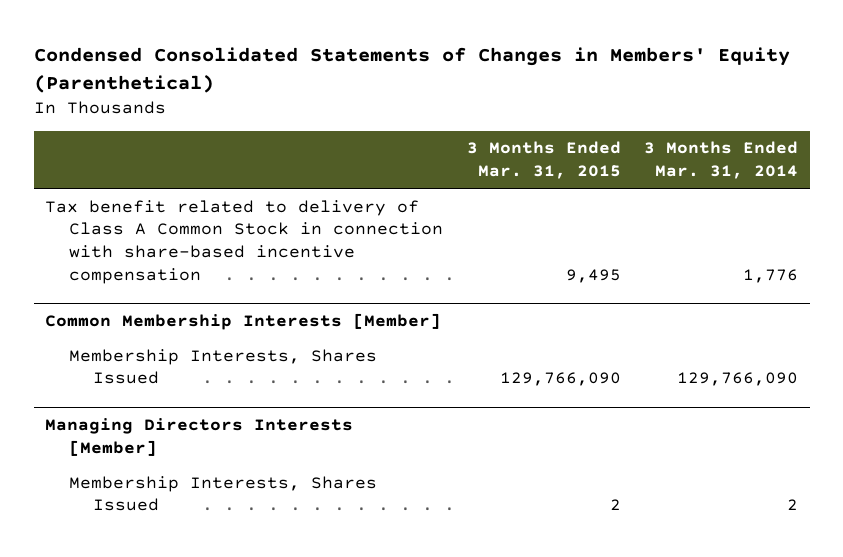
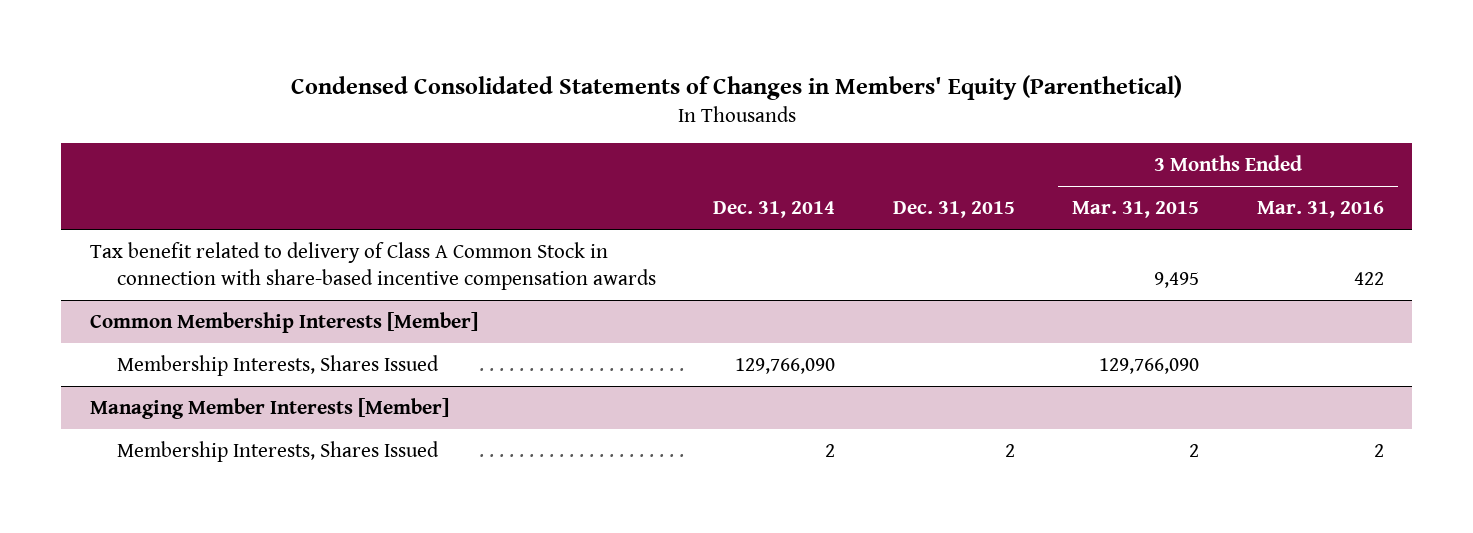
[644,141,799,180] 3 Months Ended Mar. 31, 2014 -> none
none -> [713,201,836,219] Dec. 31, 2014
none -> [892,201,1015,219] Dec. 31, 2015
none -> [1256,201,1384,219] Mar. 31, 2016
[45,199,444,285] Tax benefit related to delivery of Class A Common Stock in connection with share-based incentive compensation -> [89,242,656,290] Tax benefit related to delivery of Class A Common Stock in connection with share-based incentive compensation awards
[45,418,354,456] Managing Directors Interests [Member] -> [89,398,449,420] Managing Member Interests [Member]

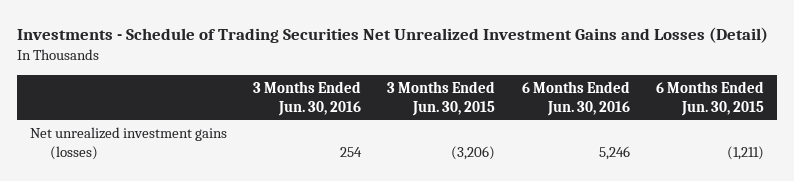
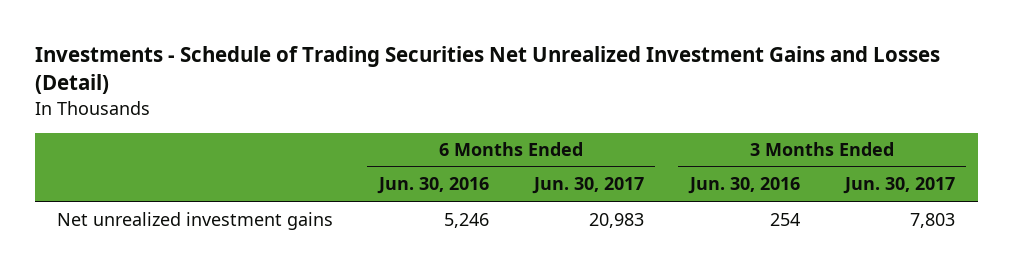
[387,80,496,116] 3 Months Ended Jun. 30, 2015 -> none
[656,80,765,116] 6 Months Ended Jun. 30, 2015 -> none
none -> [532,177,645,195] Jun. 30, 2017
none -> [842,177,955,195] Jun. 30, 2017
[29,126,227,160] Net unrealized investment gains (losses) -> [57,211,334,230] Net unrealized investment gains

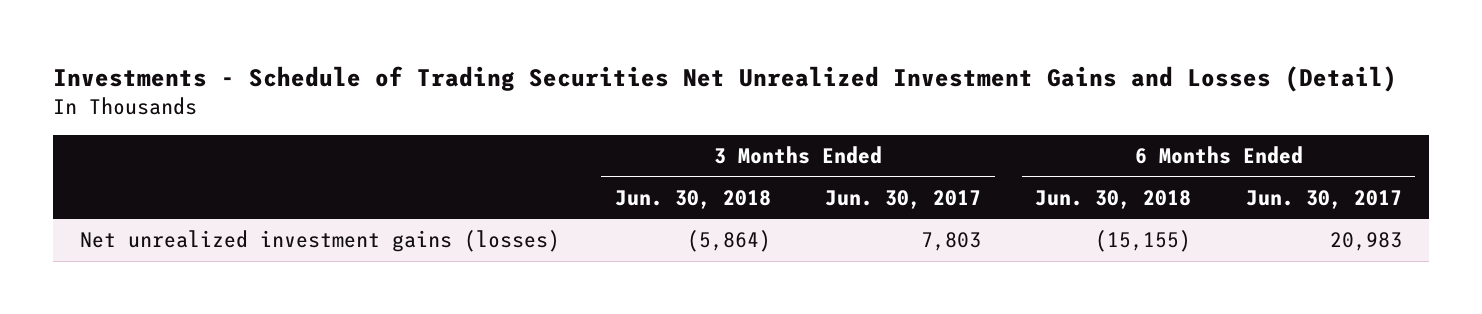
[376,177,489,195] Jun. 30, 2016 -> none
[687,177,800,195] Jun. 30, 2016 -> none
none -> [614,189,771,209] Jun. 30, 2018
none -> [1035,189,1192,209] Jun. 30, 2018
[57,211,334,230] Net unrealized investment gains -> [80,230,561,253] Net unrealized investment gains (losses)

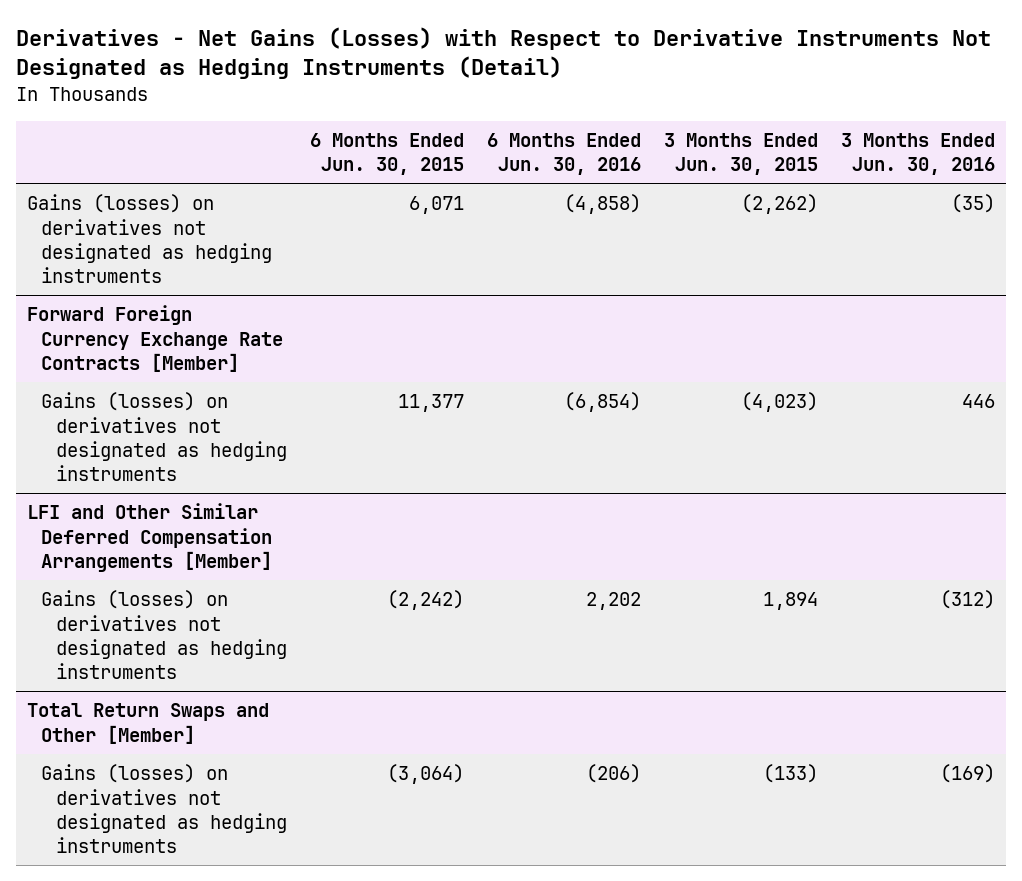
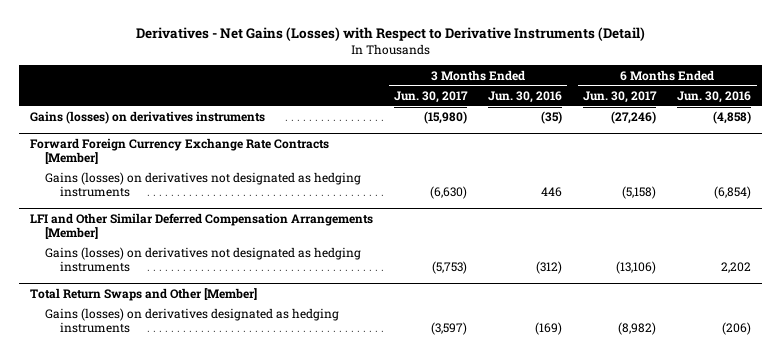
[15,26,991,80] Derivatives - Net Gains (Losses) with Respect to Derivative Instruments Not Designated as Hedging Instruments (Detail) -> [135,26,645,41] Derivatives - Net Gains (Losses) with Respect to Derivative Instruments (Detail)
[309,132,464,176] 6 Months Ended Jun. 30, 2015 -> none
[663,132,818,176] 3 Months Ended Jun. 30, 2015 -> none
none -> [394,90,469,103] Jun. 30, 2017
none -> [583,90,658,103] Jun. 30, 2017
[27,194,273,284] Gains (losses) on derivatives not designated as hedging instruments -> [30,111,266,125] Gains (losses) on derivatives instruments
[41,764,287,854] Gains (losses) on derivatives not designated as hedging instruments -> [44,308,339,334] Gains (losses) on derivatives designated as hedging instruments

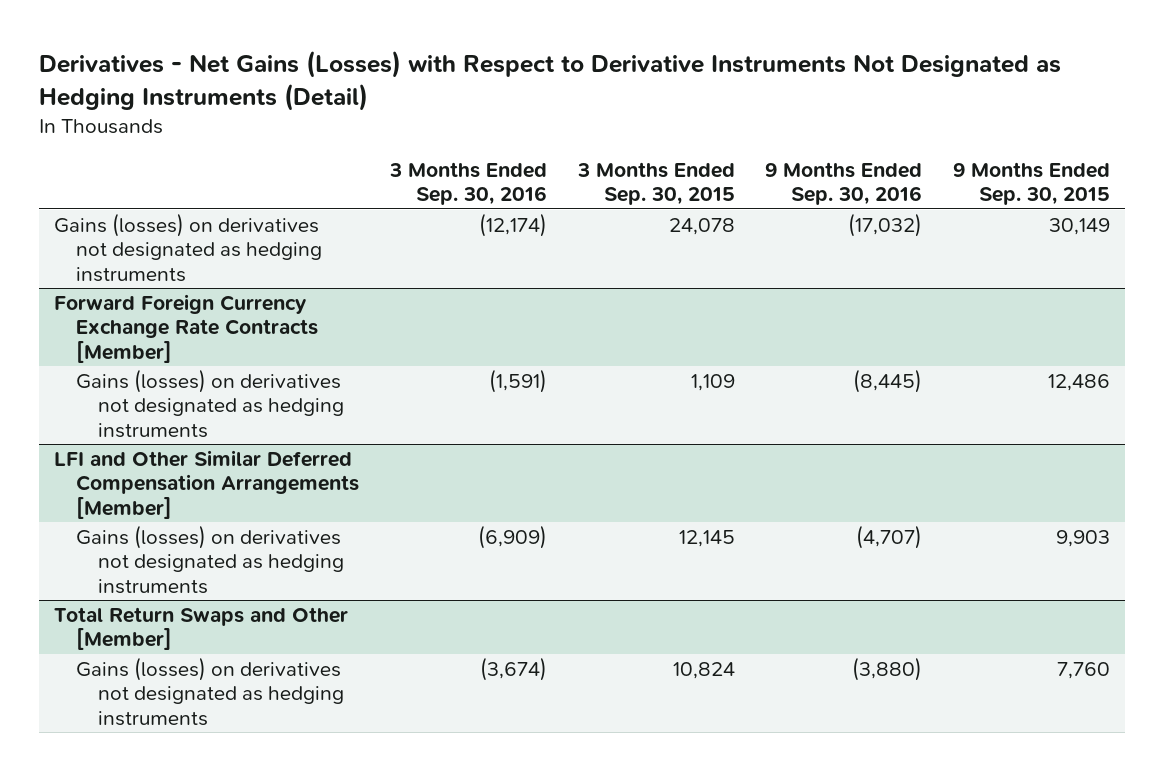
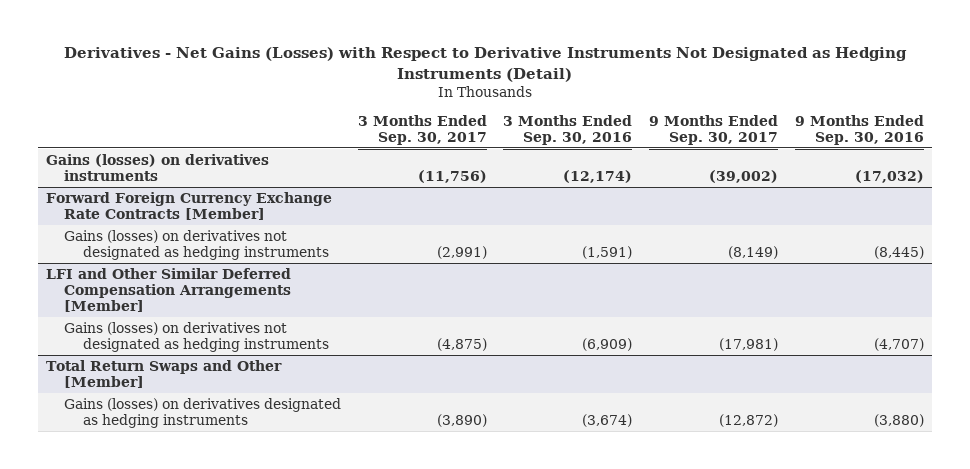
[576,161,735,206] 3 Months Ended Sep. 30, 2015 -> none
[952,161,1110,206] 9 Months Ended Sep. 30, 2015 -> none
none -> [357,114,487,145] 3 Months Ended Sep. 30, 2017
none -> [649,114,779,145] 9 Months Ended Sep. 30, 2017
[54,213,323,282] Gains (losses) on derivatives not designated as hedging instruments -> [45,153,269,181] Gains (losses) on derivatives instruments
[76,657,345,726] Gains (losses) on derivatives not designated as hedging instruments -> [64,397,342,428] Gains (losses) on derivatives designated as hedging instruments

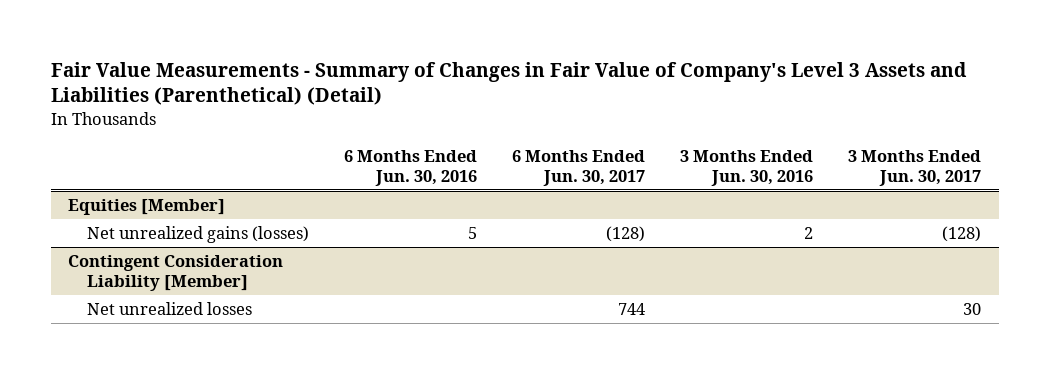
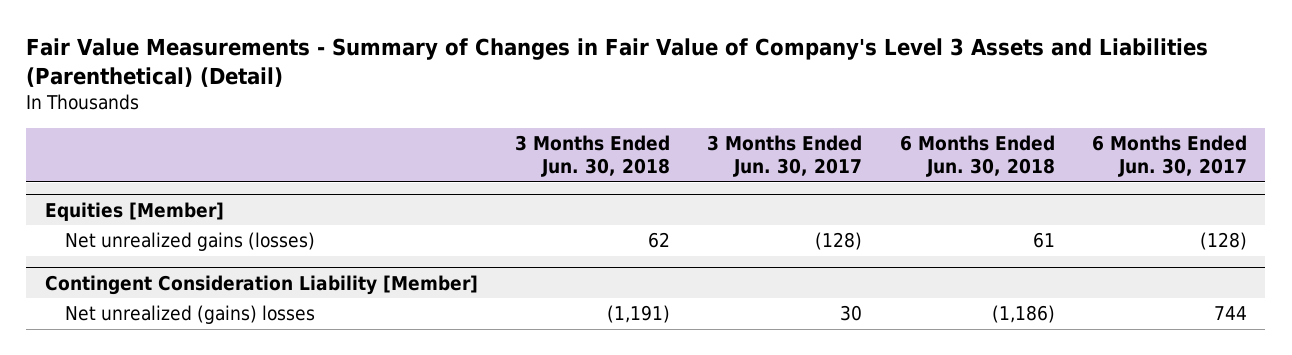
[344,149,478,186] 6 Months Ended Jun. 30, 2016 -> none
[680,149,814,186] 3 Months Ended Jun. 30, 2016 -> none
none -> [515,135,671,178] 3 Months Ended Jun. 30, 2018
none -> [899,135,1055,178] 6 Months Ended Jun. 30, 2018
[87,301,253,315] Net unrealized losses -> [64,305,315,325] Net unrealized (gains) losses

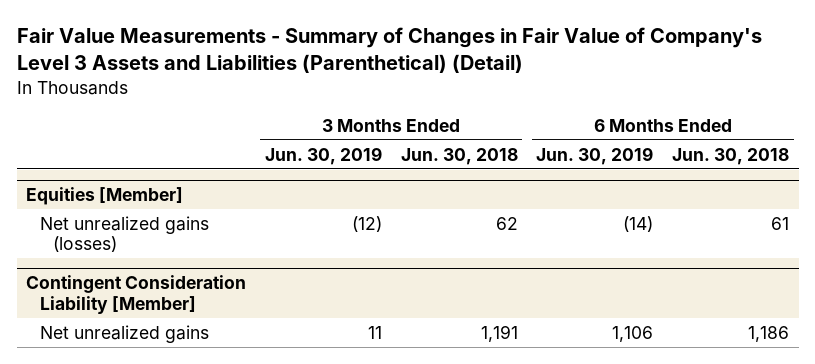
[707,135,863,178] 3 Months Ended Jun. 30, 2017 -> none
[1091,135,1247,178] 6 Months Ended Jun. 30, 2017 -> none
none -> [264,146,382,165] Jun. 30, 2019
none -> [536,146,654,165] Jun. 30, 2019
[64,305,315,325] Net unrealized (gains) losses -> [39,324,209,343] Net unrealized gains
[607,305,671,324] (1,191) -> [480,324,518,342] 1,191
[991,305,1055,324] (1,186) -> [748,325,790,342] 1,186

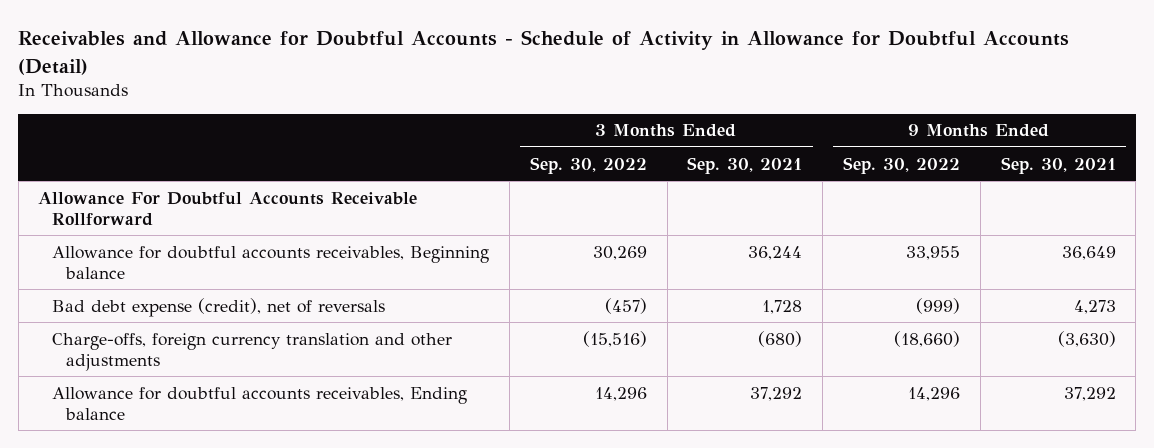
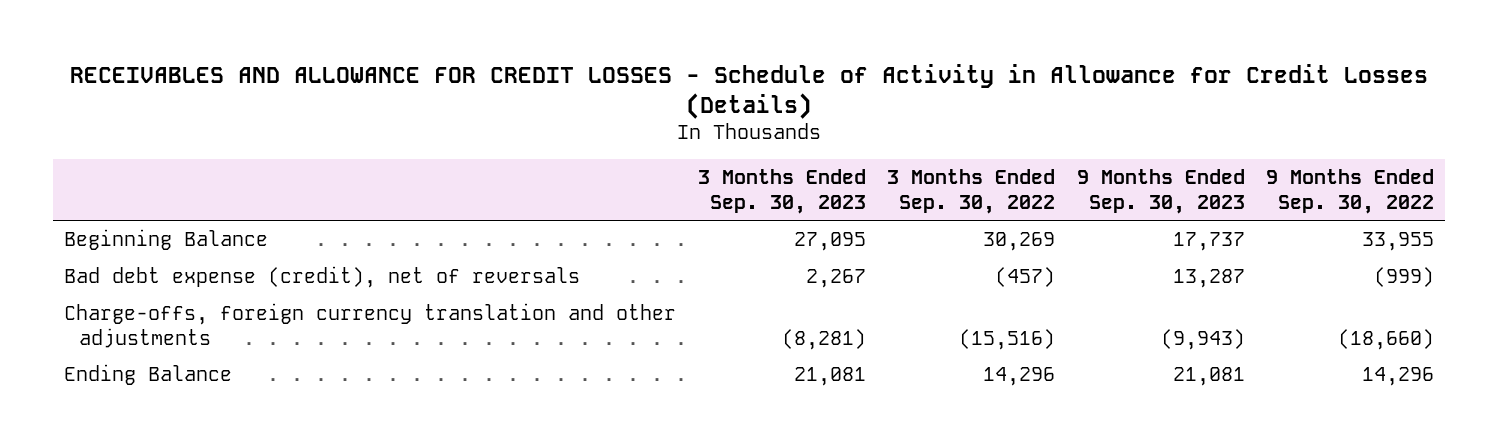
[18,30,1070,75] Receivables and Allowance for Doubtful Accounts - Schedule of Activity in Allowance for Doubtful Accounts (Detail) -> [70,64,1429,120] RECEIVABLES AND ALLOWANCE FOR CREDIT LOSSES - Schedule of Activity in Allowance for Credit Losses (Details)
[687,156,803,174] Sep. 30, 2021 -> none
[1000,156,1116,174] Sep. 30, 2021 -> none
none -> [697,169,866,214] 3 Months Ended Sep. 30, 2023
none -> [1076,169,1245,214] 9 Months Ended Sep. 30, 2023
[38,191,418,226] Allowance For Doubtful Accounts Receivable Rollforward -> none
[52,245,490,279] Allowance for doubtful accounts receivables, Beginning balance -> [63,229,268,251] Beginning Balance
[52,386,468,420] Allowance for doubtful accounts receivables, Ending balance -> [63,364,232,386] Ending Balance

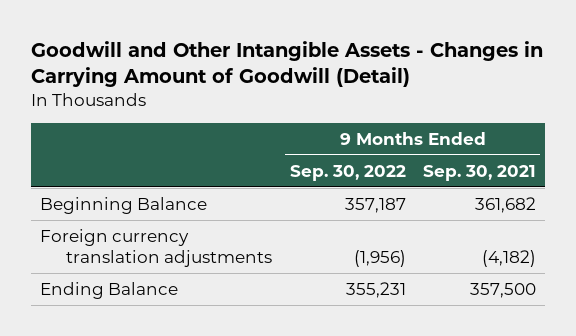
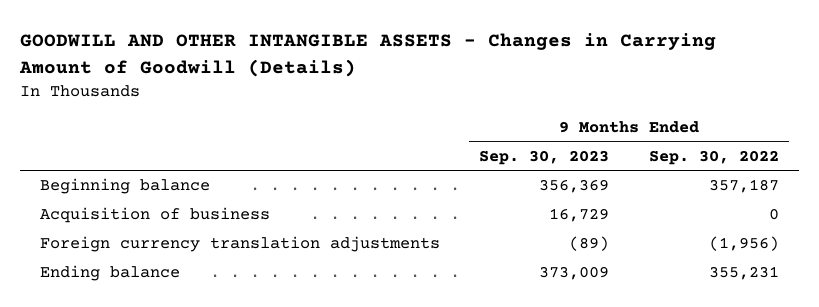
[31,41,544,88] Goodwill and Other Intangible Assets - Changes in Carrying Amount of Goodwill (Detail) -> [18,33,716,77] GOODWILL AND OTHER INTANGIBLE ASSETS - Changes in Carrying Amount of Goodwill (Details)
[422,164,536,181] Sep. 30, 2021 -> none
none -> [479,149,610,165] Sep. 30, 2023
[40,196,208,214] Beginning Balance -> [39,178,210,195] Beginning balance
none -> [39,207,270,224] Acquisition of business
[40,281,179,299] Ending Balance -> [39,265,180,282] Ending balance

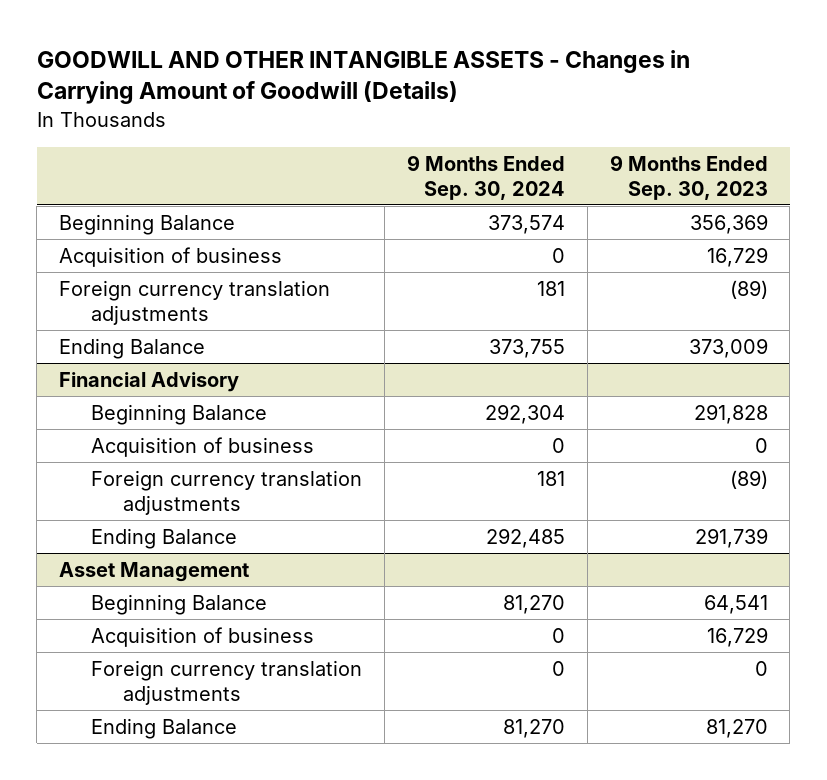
[649,149,780,165] Sep. 30, 2022 -> none
none -> [406,154,565,200] 9 Months Ended Sep. 30, 2024
[39,178,210,195] Beginning balance -> [58,213,235,235] Beginning Balance
[39,265,180,282] Ending balance -> [58,337,205,359] Ending Balance
none -> [58,371,239,392] Financial Advisory
none -> [90,403,267,425] Beginning Balance
none -> [90,436,314,457] Acquisition of business
none -> [90,469,362,515] Foreign currency translation adjustments
none -> [90,527,237,549] Ending Balance
none -> [58,561,249,582] Asset Management
none -> [90,593,267,615] Beginning Balance
none -> [90,626,314,647] Acquisition of business
none -> [90,659,362,705] Foreign currency translation adjustments
none -> [90,717,237,739] Ending Balance

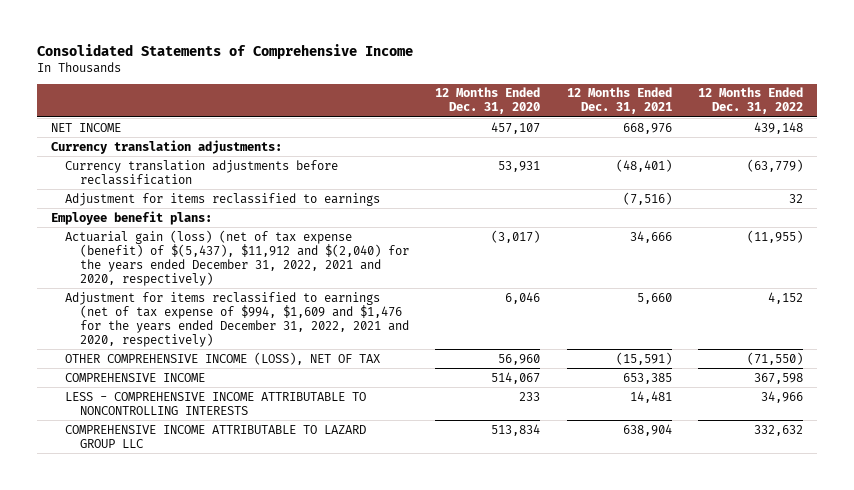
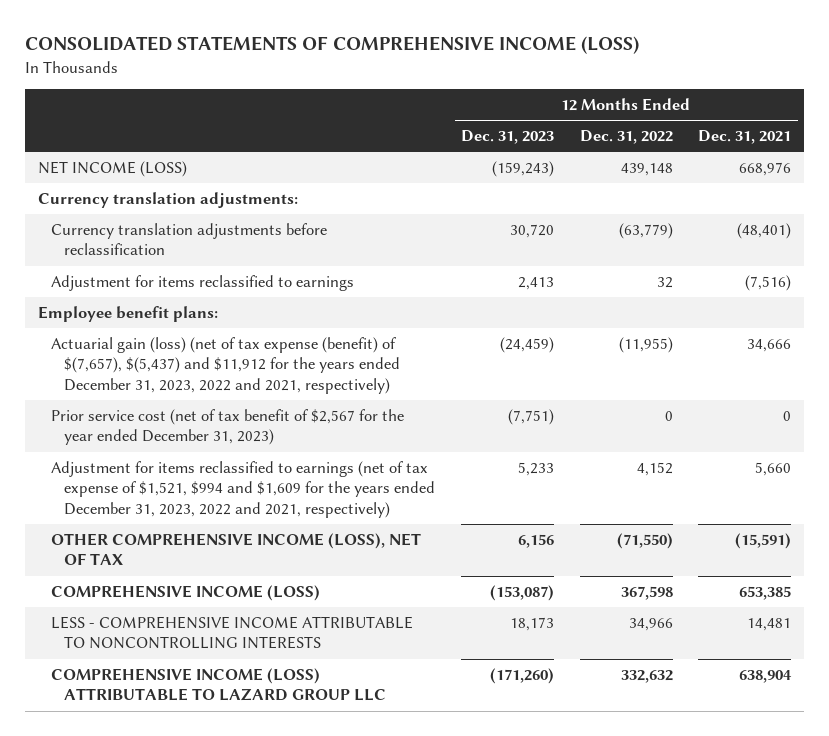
[37,43,414,59] Consolidated Statements of Comprehensive Income -> [24,36,639,55] CONSOLIDATED STATEMENTS OF COMPREHENSIVE INCOME (LOSS)
[435,87,541,115] 12 Months Ended Dec. 31, 2020 -> none
none -> [460,130,554,145] Dec. 31, 2023
[50,122,121,132] NET INCOME -> [37,160,187,177] NET INCOME (LOSS)
[65,229,409,286] Actuarial gain (loss) (net of tax expense (benefit) of $(5,437), $11,912 and $(2,040) for the years ended December 31, 2022, 2021 and 2020, respectively) -> [51,336,401,394] Actuarial gain (loss) (net of tax expense (benefit) of $(7,657), $(5,437) and $11,912 for the years ended December 31, 2023, 2022 and 2021, respectively)
none -> [51,408,405,446] Prior service cost (net of tax benefit of $2,567 for the year ended December 31, 2023)
[65,291,409,347] Adjustment for items reclassified to earnings (net of tax expense of $994, $1,609 and $1,476 for the years ended December 31, 2022, 2021 and 2020, respectively) -> [51,460,436,518] Adjustment for items reclassified to earnings (net of tax expense of $1,521, $994 and $1,609 for the years ended December 31, 2023, 2022 and 2021, respectively)
[65,372,206,382] COMPREHENSIVE INCOME -> [51,584,321,601] COMPREHENSIVE INCOME (LOSS)
[65,424,367,448] COMPREHENSIVE INCOME ATTRIBUTABLE TO LAZARD GROUP LLC -> [51,667,387,702] COMPREHENSIVE INCOME (LOSS) ATTRIBUTABLE TO LAZARD GROUP LLC

